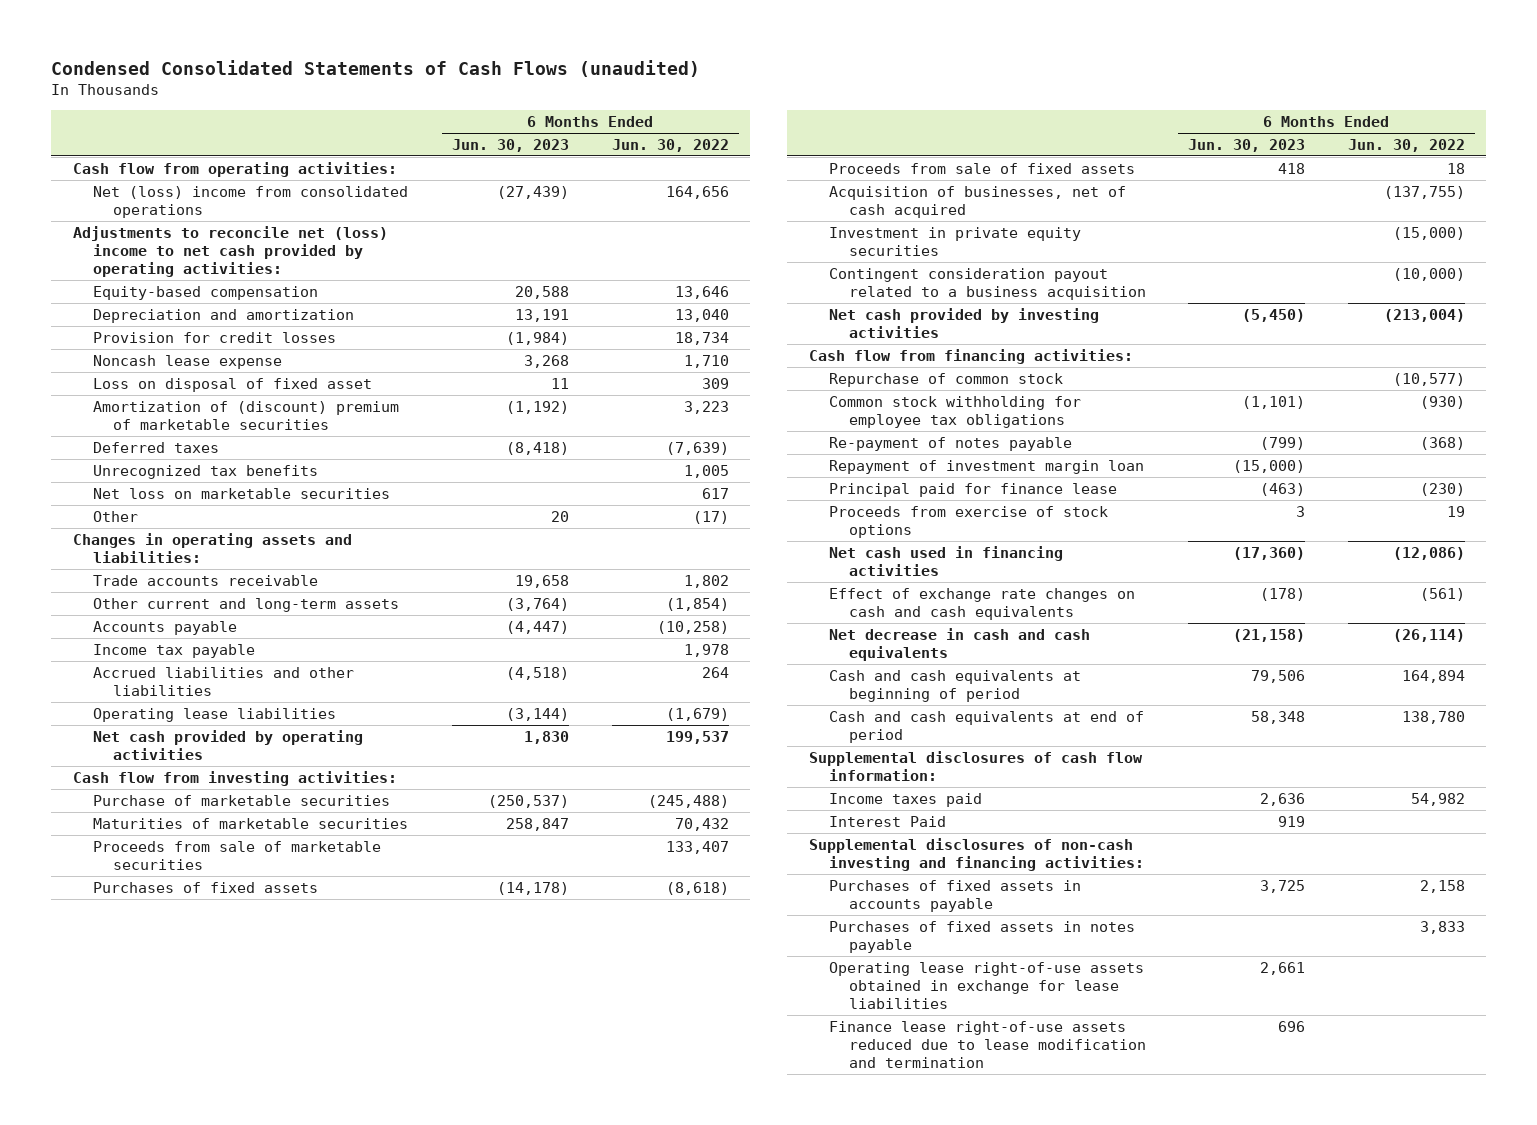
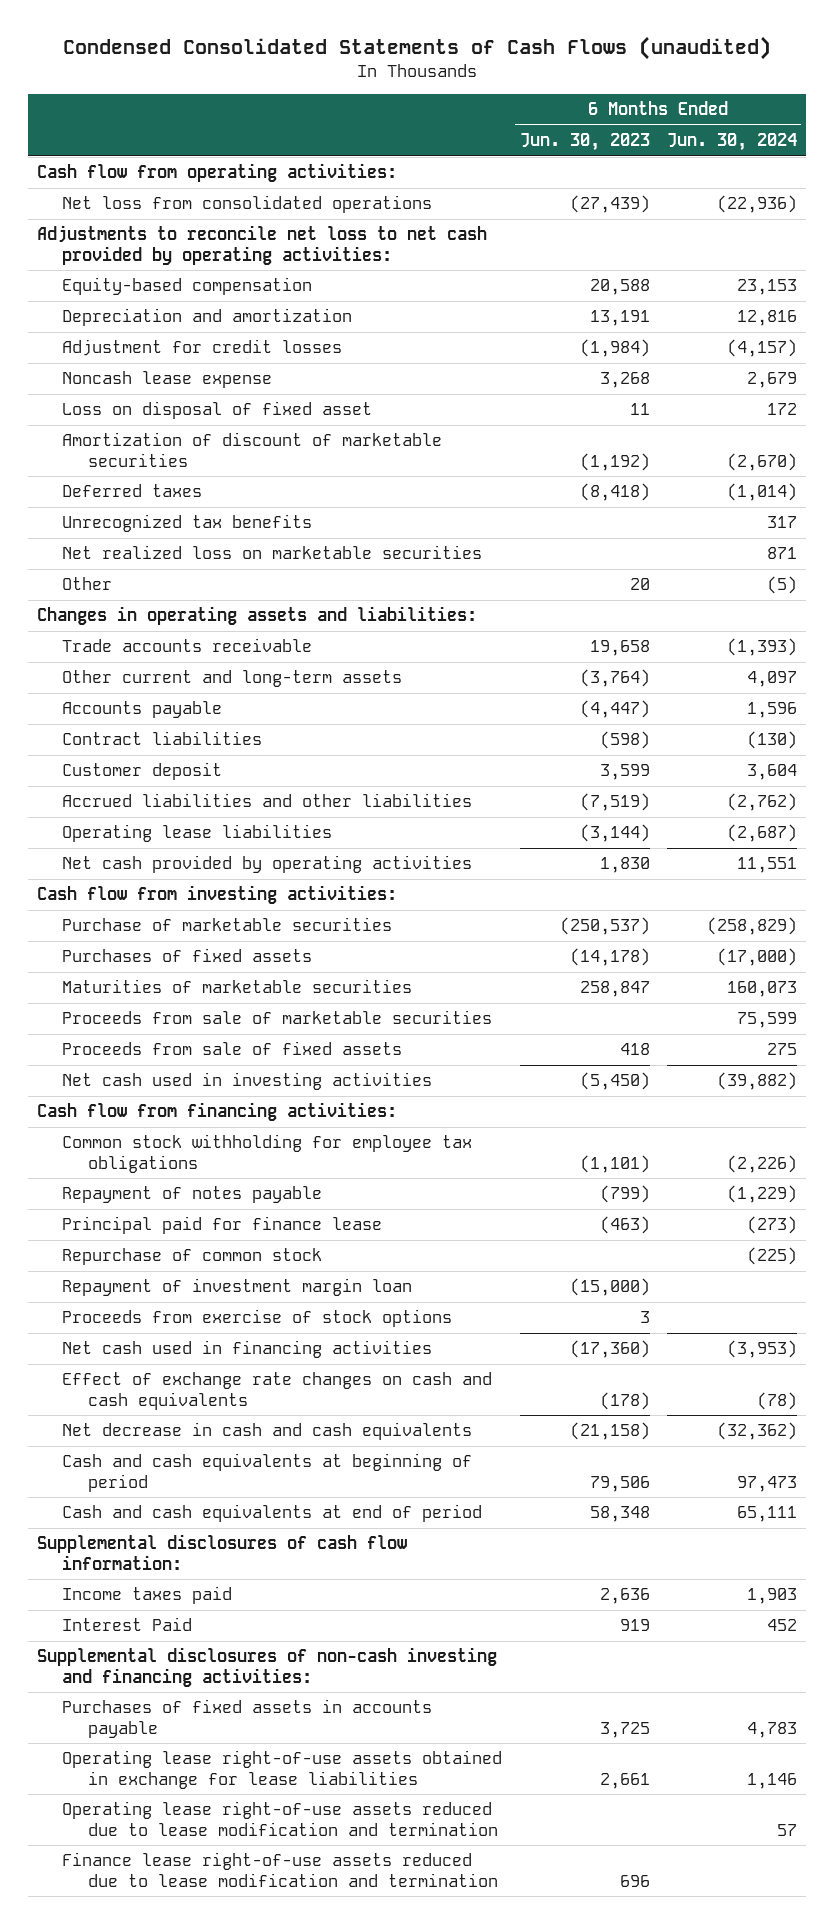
[611,138,729,152] Jun. 30, 2022 -> none
none -> [667,133,798,152] Jun. 30, 2024
[92,185,408,218] Net (loss) income from consolidated operations -> [62,195,433,214] Net loss from consolidated operations
[72,225,388,277] Adjustments to reconcile net (loss) income to net cash provided by operating activities: -> [36,225,487,265] Adjustments to reconcile net loss to net cash provided by operating activities:
[92,331,336,343] Provision for credit losses -> [62,339,343,357] Adjustment for credit losses
[92,400,399,430] Amortization of (discount) premium of marketable securities -> [62,432,443,467] Amortization of discount of marketable securities
[92,487,390,499] Net loss on marketable securities -> [62,545,483,560] Net realized loss on marketable securities
[92,643,255,658] Income tax payable -> none
none -> [62,731,263,746] Contract liabilities
none -> [62,762,223,781] Customer deposit
[506,666,570,680] (4,518) -> [579,793,650,812] (7,519)
[92,881,318,893] Purchases of fixed assets -> [62,948,313,963] Purchases of fixed assets
[828,185,1126,218] Acquisition of businesses, net of cash acquired -> none
[828,226,1081,256] Investment in private equity securities -> none
[828,267,1146,300] Contingent consideration payout related to a business acquisition -> none
[828,307,1099,338] Net cash provided by investing activities -> [62,1072,433,1091] Net cash used in investing activities
[828,436,1072,451] Re-payment of notes payable -> [62,1186,323,1204] Repayment of notes payable
[828,372,1063,387] Repurchase of common stock -> [62,1248,323,1266] Repurchase of common stock
[828,459,1144,474] Repayment of investment margin loan -> [62,1278,413,1297] Repayment of investment margin loan
[828,920,1135,953] Purchases of fixed assets in notes payable -> none
none -> [62,1801,498,1836] Operating lease right-of-use assets reduced due to lease modification and termination

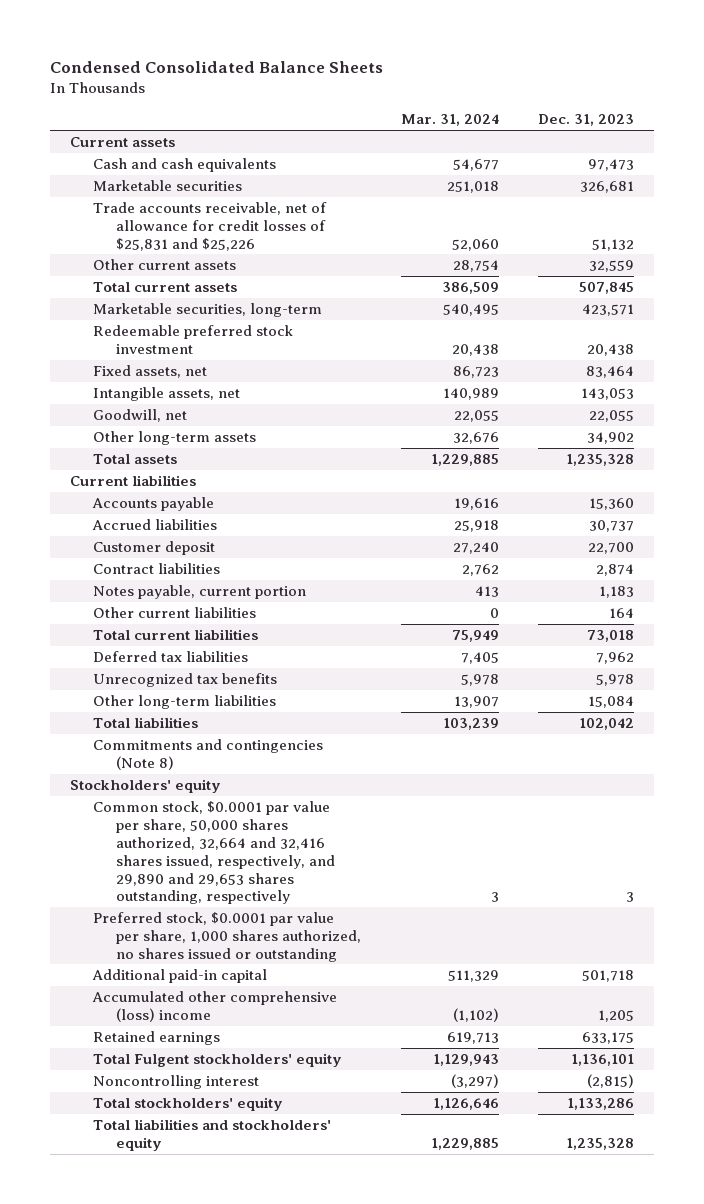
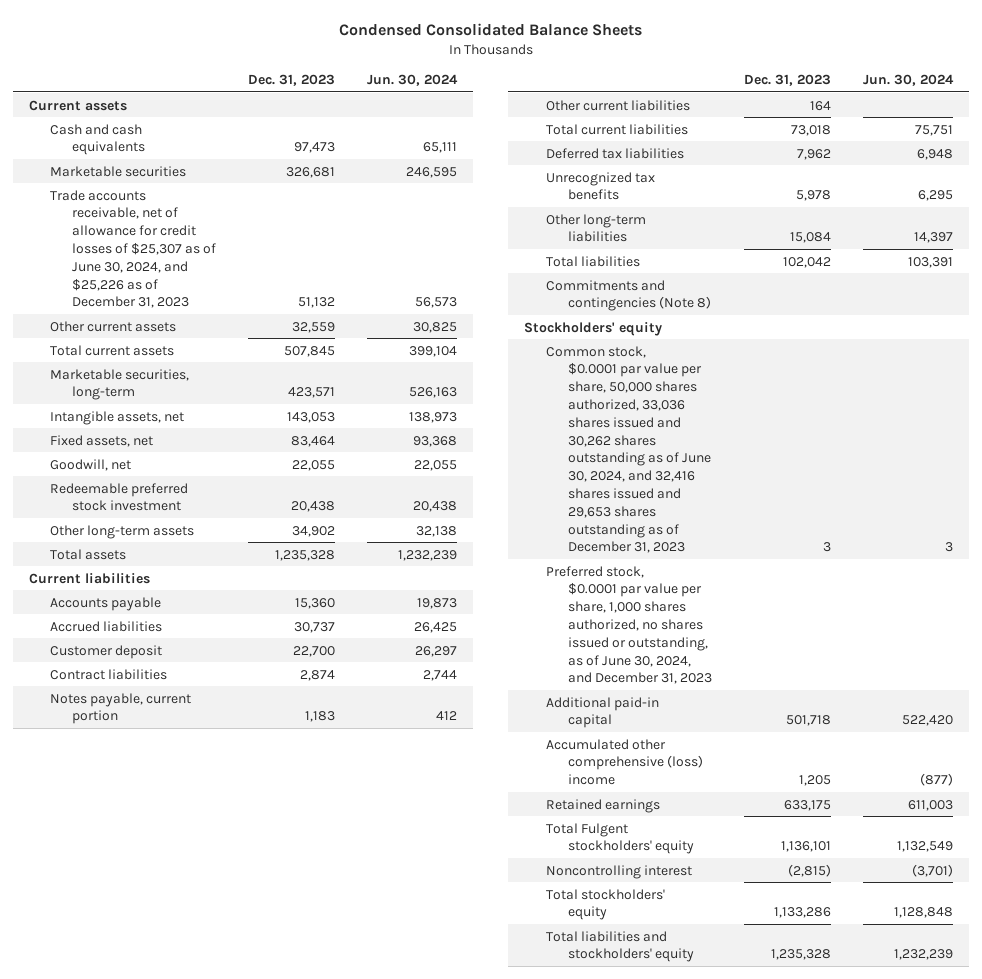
[400,114,499,127] Mar. 31, 2024 -> none
none -> [367,74,459,87] Jun. 30, 2024
[93,202,328,251] Trade accounts receivable, net of allowance for credit losses of $25,831 and $25,226 -> [50,189,217,309] Trade accounts receivable, net of allowance for credit losses of $25,307 as of June 30, 2024, and $25,226 as of December 31, 2023
[93,365,208,379] Fixed assets, net -> [50,434,154,447] Fixed assets, net
[93,325,294,354] Redeemable preferred stock investment -> [50,482,189,512] Redeemable preferred stock investment
[93,801,336,905] Common stock, $0.0001 par value per share, 50,000 shares authorized, 32,664 and 32,416 shares issued, respectively, and 29,890 and 29,653 shares outstanding, respectively -> [546,345,711,554] Common stock, $0.0001 par value per share, 50,000 shares authorized, 33,036 shares issued and 30,262 shares outstanding as of June 30, 2024, and 32,416 shares issued and 29,653 shares outstanding as of December 31, 2023
[93,912,362,962] Preferred stock, $0.0001 par value per share, 1,000 shares authorized, no shares issued or outstanding -> [546,565,712,685] Preferred stock, $0.0001 par value per share, 1,000 shares authorized, no shares issued or outstanding, as of June 30, 2024, and December 31, 2023

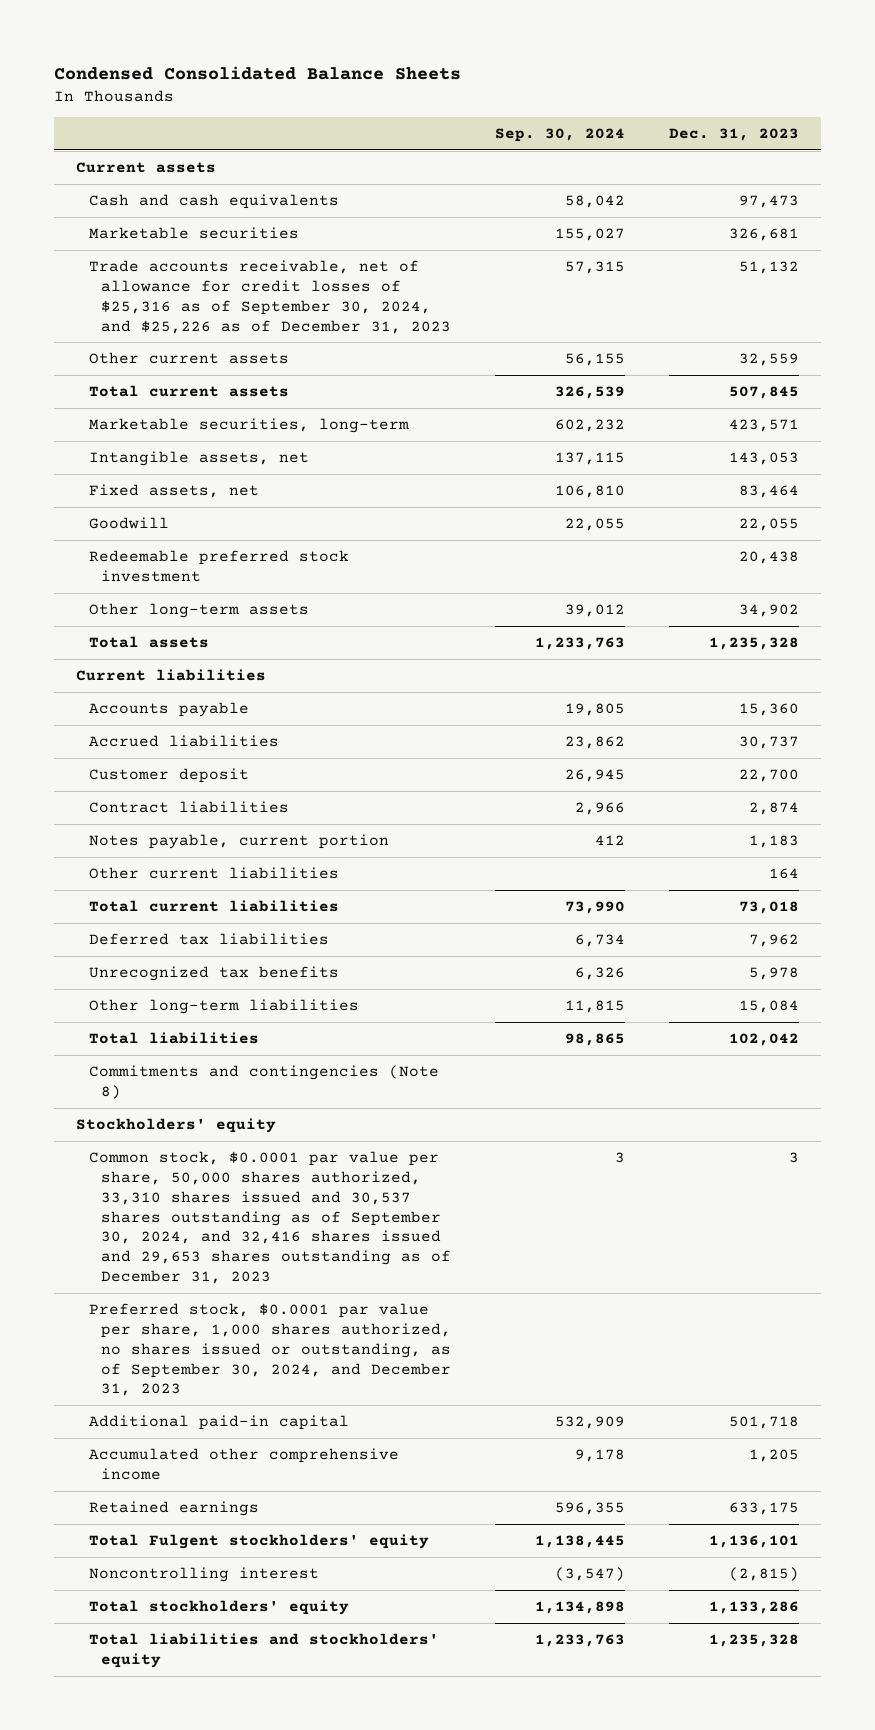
[367,74,459,87] Jun. 30, 2024 -> none
none -> [495,128,626,143] Sep. 30, 2024
[50,189,217,309] Trade accounts receivable, net of allowance for credit losses of $25,307 as of June 30, 2024, and $25,226 as of December 31, 2023 -> [88,260,452,334] Trade accounts receivable, net of allowance for credit losses of $25,316 as of September 30, 2024, and $25,226 as of December 31, 2023
[50,458,132,471] Goodwill, net -> [88,517,169,530] Goodwill
[546,345,711,554] Common stock, $0.0001 par value per share, 50,000 shares authorized, 33,036 shares issued and 30,262 shares outstanding as of June 30, 2024, and 32,416 shares issued and 29,653 shares outstanding as of December 31, 2023 -> [88,1151,452,1285] Common stock, $0.0001 par value per share, 50,000 shares authorized, 33,310 shares issued and 30,537 shares outstanding as of September 30, 2024, and 32,416 shares issued and 29,653 shares outstanding as of December 31, 2023
[546,565,712,685] Preferred stock, $0.0001 par value per share, 1,000 shares authorized, no shares issued or outstanding, as of June 30, 2024, and December 31, 2023 -> [88,1303,452,1397] Preferred stock, $0.0001 par value per share, 1,000 shares authorized, no shares issued or outstanding, as of September 30, 2024, and December 31, 2023
[546,738,703,786] Accumulated other comprehensive (loss) income -> [88,1448,399,1480] Accumulated other comprehensive income

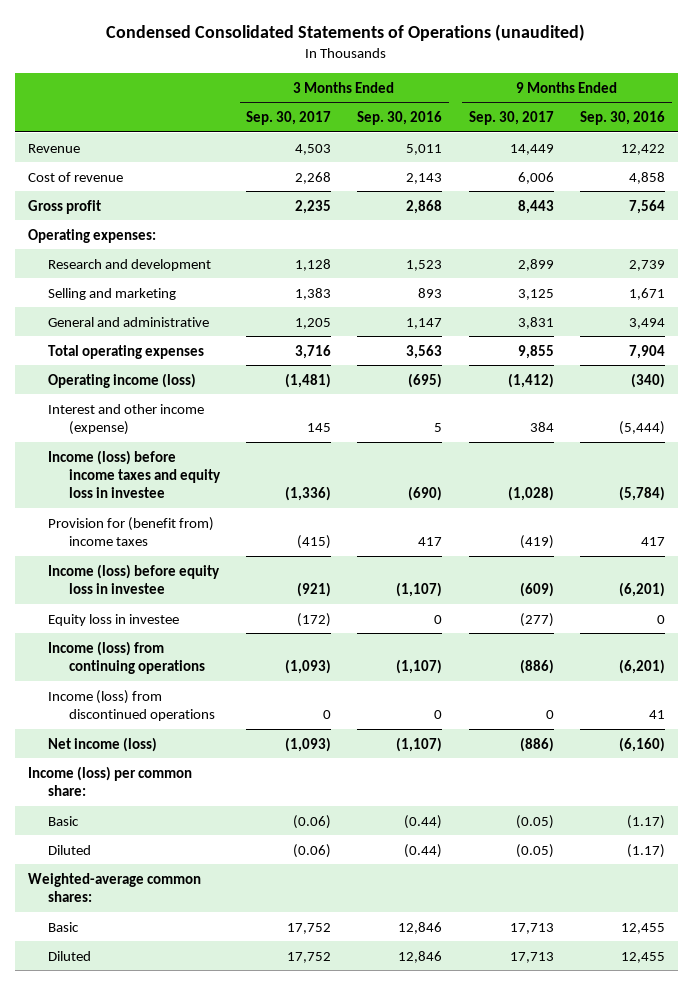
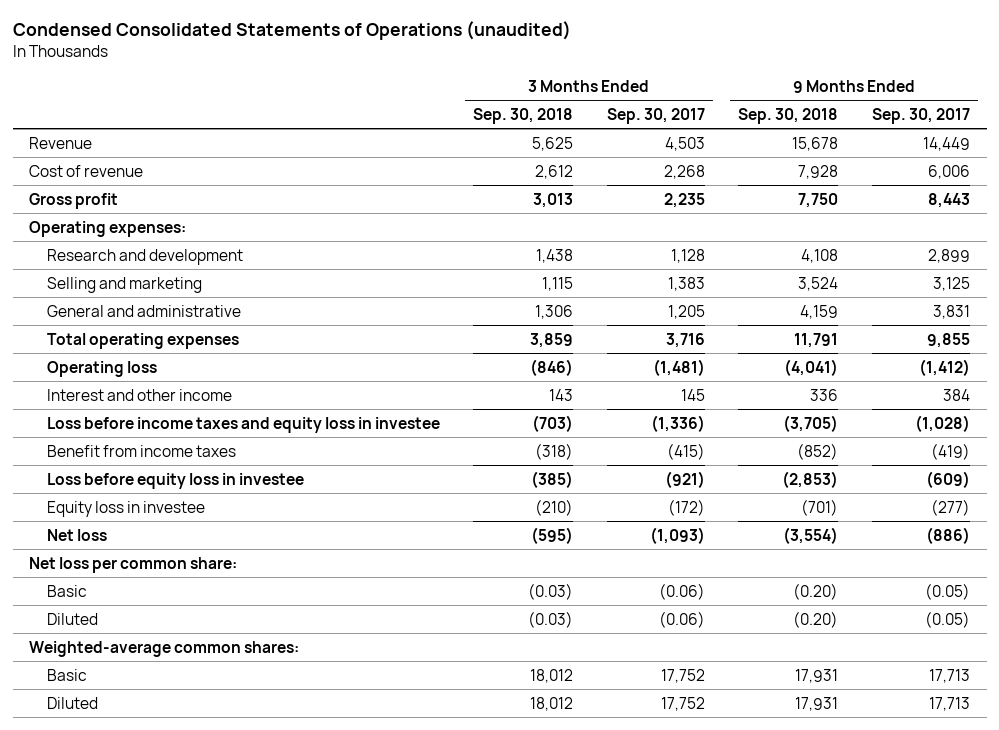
[357,111,443,126] Sep. 30, 2016 -> none
[580,111,666,126] Sep. 30, 2016 -> none
none -> [473,107,574,124] Sep. 30, 2018
none -> [738,107,839,124] Sep. 30, 2018
[48,372,197,388] Operating income (loss) -> [47,360,158,377] Operating loss
[48,403,205,435] Interest and other income (expense) -> [47,388,233,401] Interest and other income
[48,449,221,499] Income (loss) before income taxes and equity loss in investee -> [47,416,441,433] Loss before income taxes and equity loss in investee
[48,516,215,546] Provision for (benefit from) income taxes -> [47,444,237,457] Benefit from income taxes
[48,563,221,594] Income (loss) before equity loss in investee -> [47,472,305,489] Loss before equity loss in investee
[48,640,205,674] Income (loss) from continuing operations -> none
[48,689,215,721] Income (loss) from discontinued operations -> none
[48,736,158,752] Net income (loss) -> [47,528,108,541] Net loss
[27,765,192,796] Income (loss) per common share: -> [29,556,238,573] Net loss per common share:

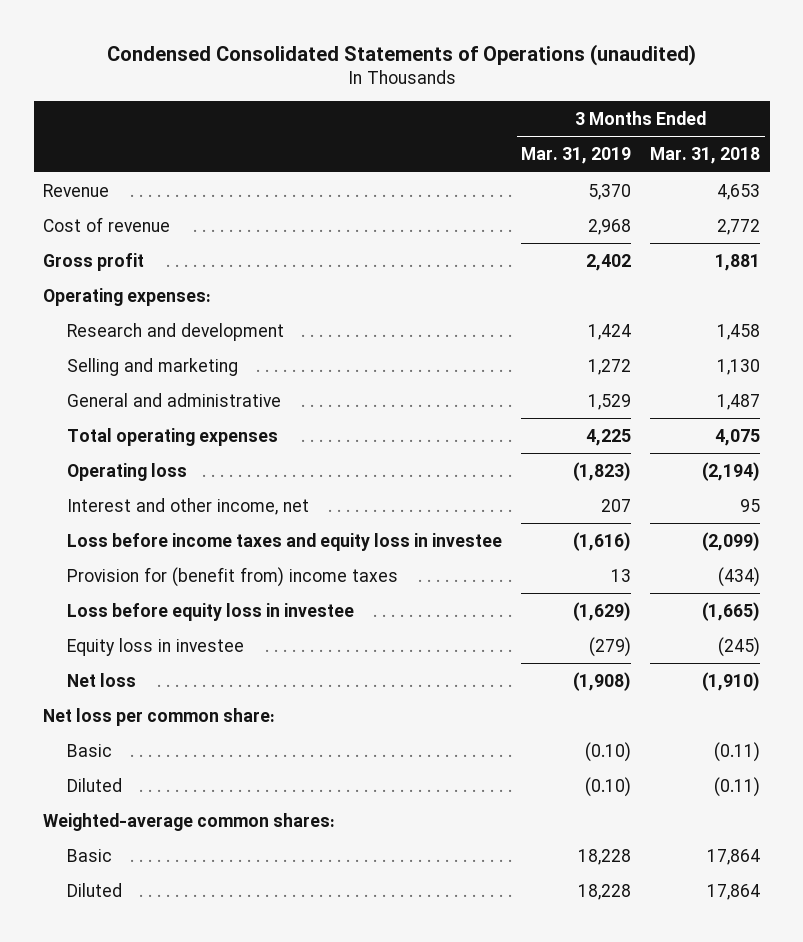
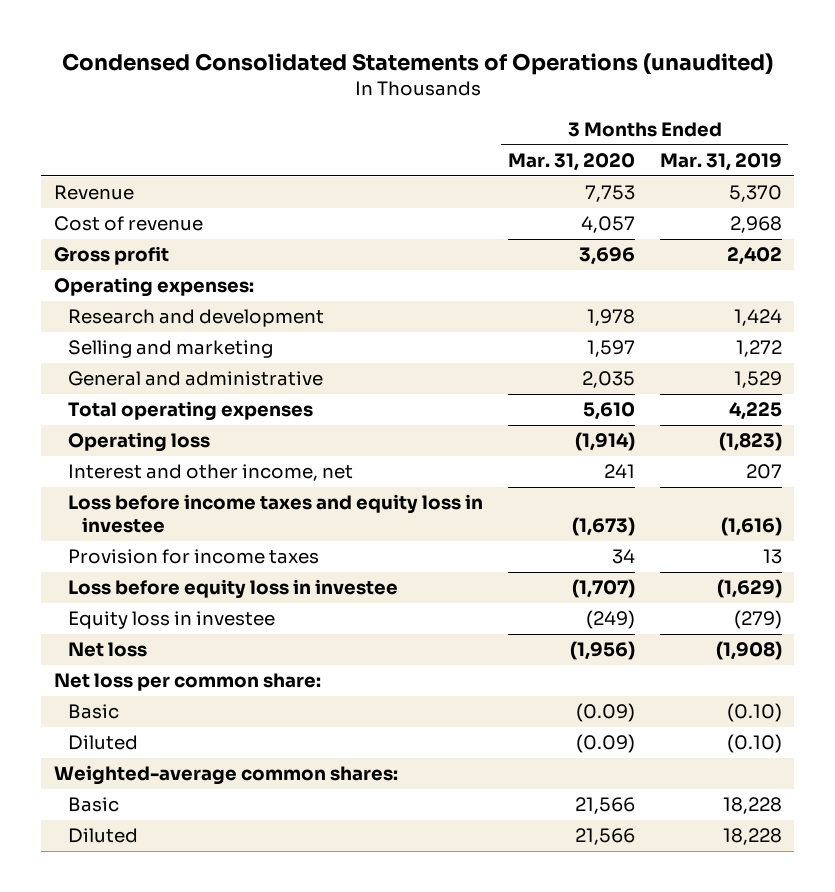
[650,147,761,165] Mar. 31, 2018 -> none
none -> [507,153,635,172] Mar. 31, 2020
[67,566,399,587] Provision for (benefit from) income taxes -> [67,549,319,565] Provision for income taxes

